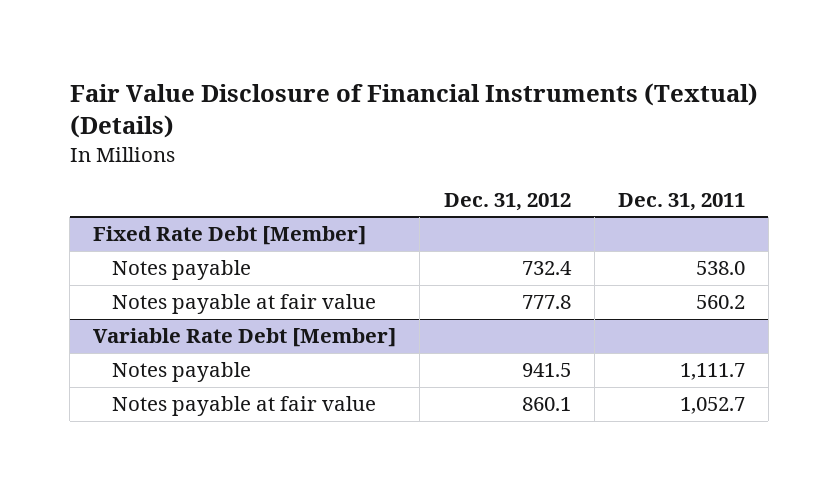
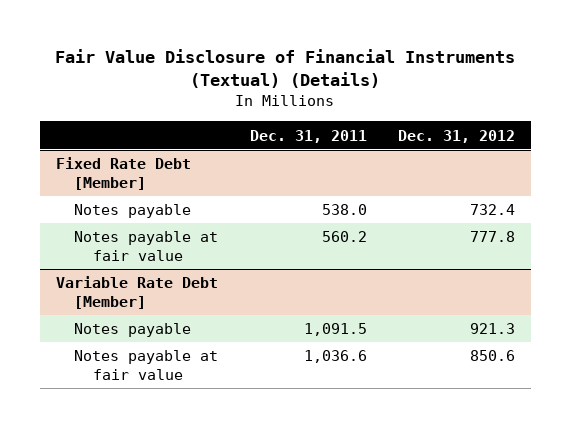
[521,363,571,378] 941.5 -> [469,323,515,335] 921.3
[679,363,745,381] 1,111.7 -> [303,323,367,337] 1,091.5
[521,397,571,412] 860.1 -> [469,350,515,362] 850.6
[679,397,745,415] 1,052.7 -> [303,350,367,364] 1,036.6

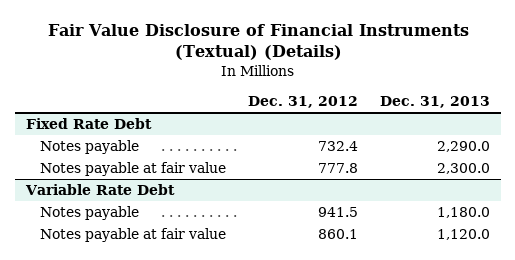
[249,129,367,143] Dec. 31, 2011 -> none
none -> [379,96,490,109] Dec. 31, 2013
[55,157,191,190] Fixed Rate Debt [Member] -> [25,118,152,130] Fixed Rate Debt
[55,276,218,309] Variable Rate Debt [Member] -> [24,184,175,196] Variable Rate Debt
[469,323,515,335] 921.3 -> [318,207,359,218] 941.5
[469,350,515,362] 850.6 -> [318,229,359,240] 860.1

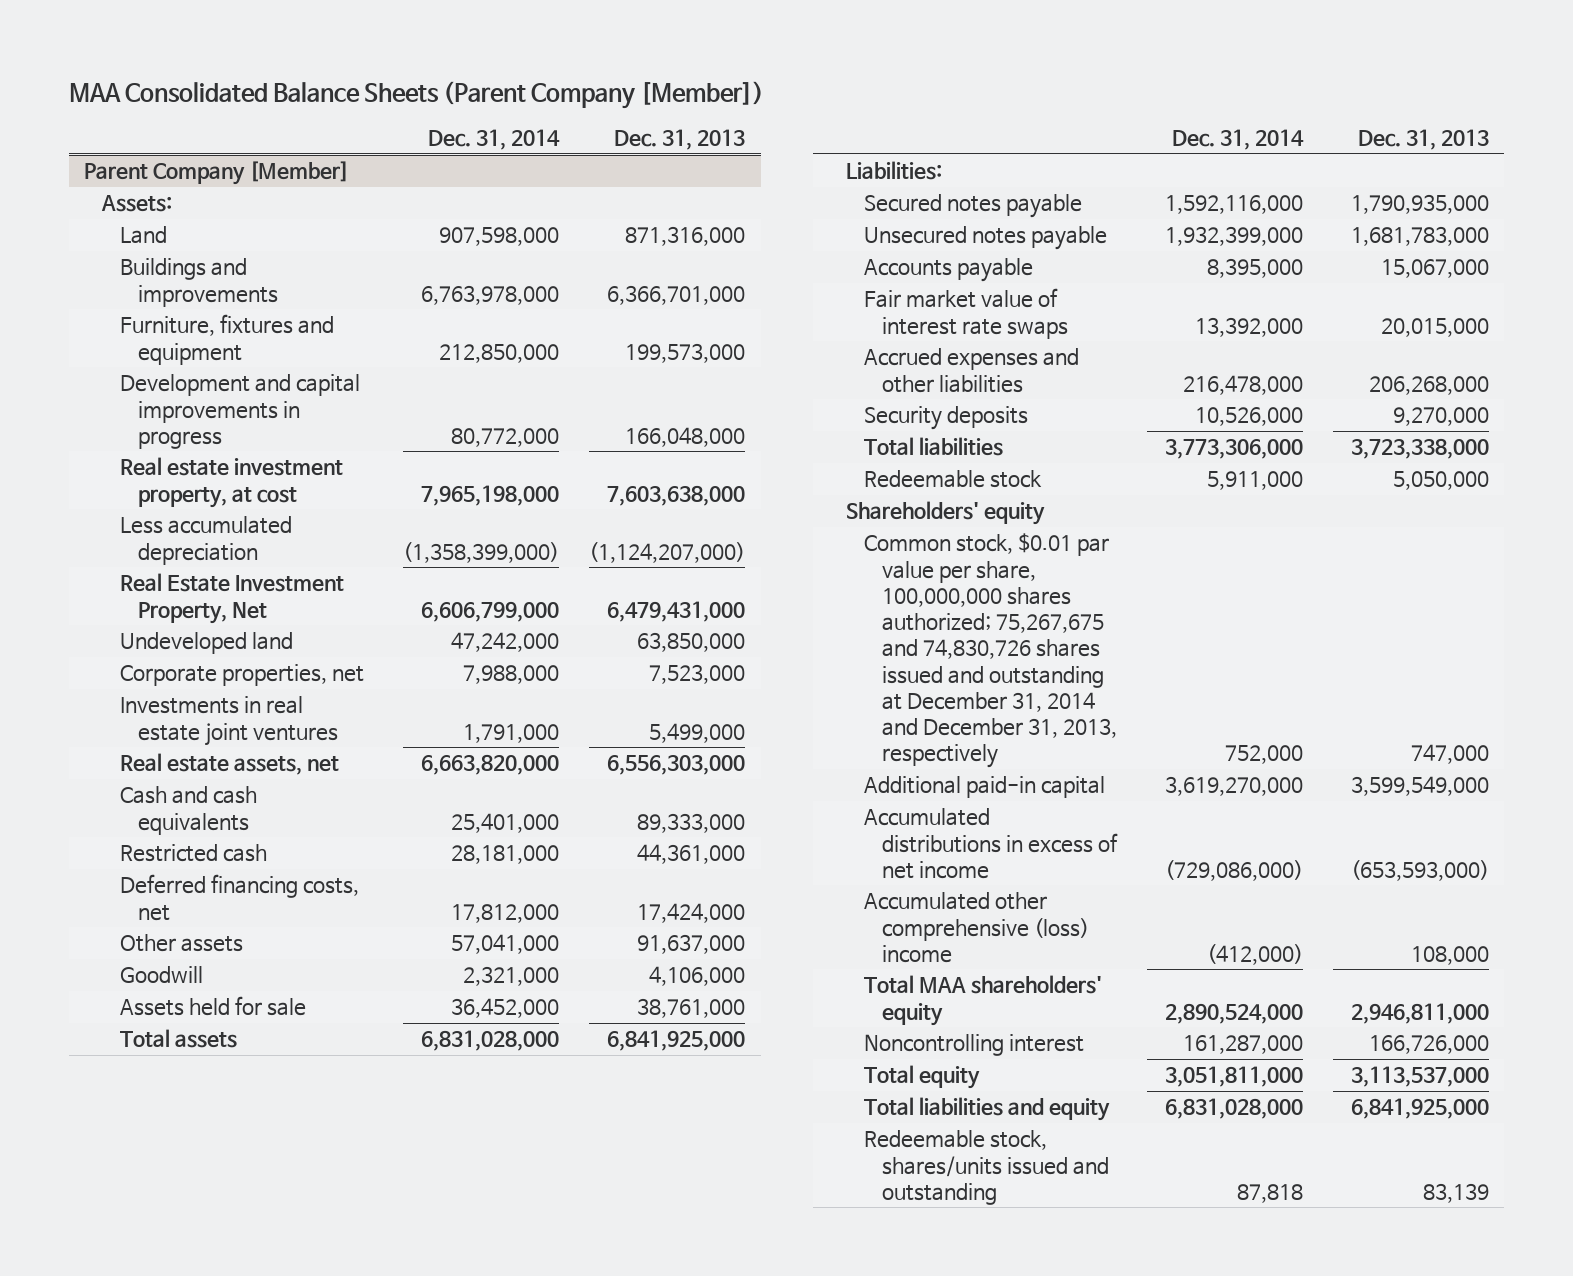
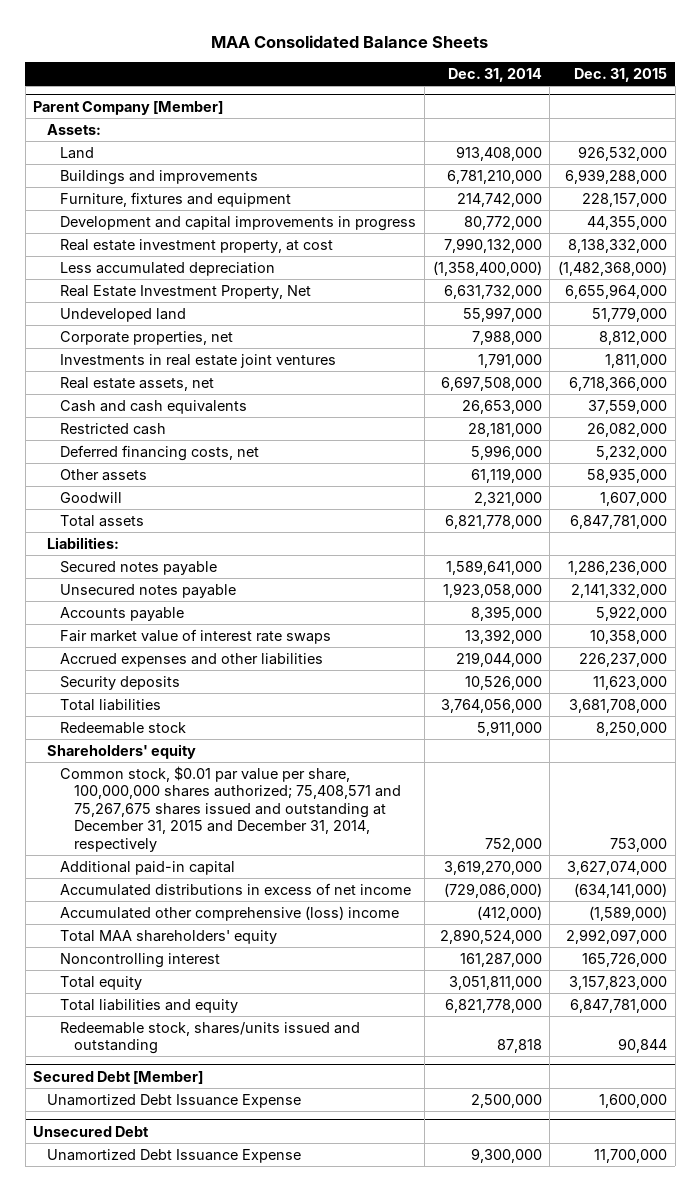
[68,81,764,110] MAA Consolidated Balance Sheets (Parent Company [Member]) -> [211,34,489,48] MAA Consolidated Balance Sheets
[614,129,746,151] Dec. 31, 2013 -> none
none -> [573,67,667,82] Dec. 31, 2015
[439,227,560,247] 907,598,000 -> [455,145,542,161] 913,408,000
[421,284,560,305] 6,763,978,000 -> [446,169,542,184] 6,781,210,000
[439,343,560,363] 212,850,000 -> [456,192,542,207] 214,742,000
[421,484,560,506] 7,965,198,000 -> [443,237,542,253] 7,990,132,000
[403,541,560,563] (1,358,399,000) -> [432,260,542,276] (1,358,400,000)
[421,600,560,622] 6,606,799,000 -> [443,284,542,299] 6,631,732,000
[451,632,560,653] 47,242,000 -> [462,306,542,322] 55,997,000
[421,754,560,776] 6,663,820,000 -> [440,375,542,391] 6,697,508,000
[451,812,560,833] 25,401,000 -> [461,399,542,414] 26,653,000
[451,903,560,923] 17,812,000 -> [470,444,542,460] 5,996,000
[451,934,560,955] 57,041,000 -> [470,467,542,483] 61,119,000
[120,996,307,1017] Assets held for sale -> none
[421,1030,560,1052] 6,831,028,000 -> [444,514,542,529] 6,821,778,000
[1165,195,1304,215] 1,592,116,000 -> [445,559,542,575] 1,589,641,000
[1165,226,1304,247] 1,932,399,000 -> [442,582,542,598] 1,923,058,000
[1183,374,1304,395] 216,478,000 -> [455,651,542,667] 219,044,000
[1165,439,1304,460] 3,773,306,000 -> [440,698,542,713] 3,764,056,000
[863,533,1118,769] Common stock, $0.01 par value per share, 100,000,000 shares authorized; 75,267,675 and 74,830,726 shares issued and outstanding at December 31, 2014 and December 31, 2013, respectively -> [60,765,402,852] Common stock, $0.01 par value per share, 100,000,000 shares authorized; 75,408,571 and 75,267,675 shares issued and outstanding at December 31, 2015 and December 31, 2014, respectively
[1165,1098,1304,1120] 6,831,028,000 -> [444,998,542,1013] 6,821,778,000
none -> [33,1070,204,1084] Secured Debt [Member]
none -> [46,1093,301,1108] Unamortized Debt Issuance Expense
none -> [33,1125,150,1137] Unsecured Debt
none -> [46,1148,301,1163] Unamortized Debt Issuance Expense

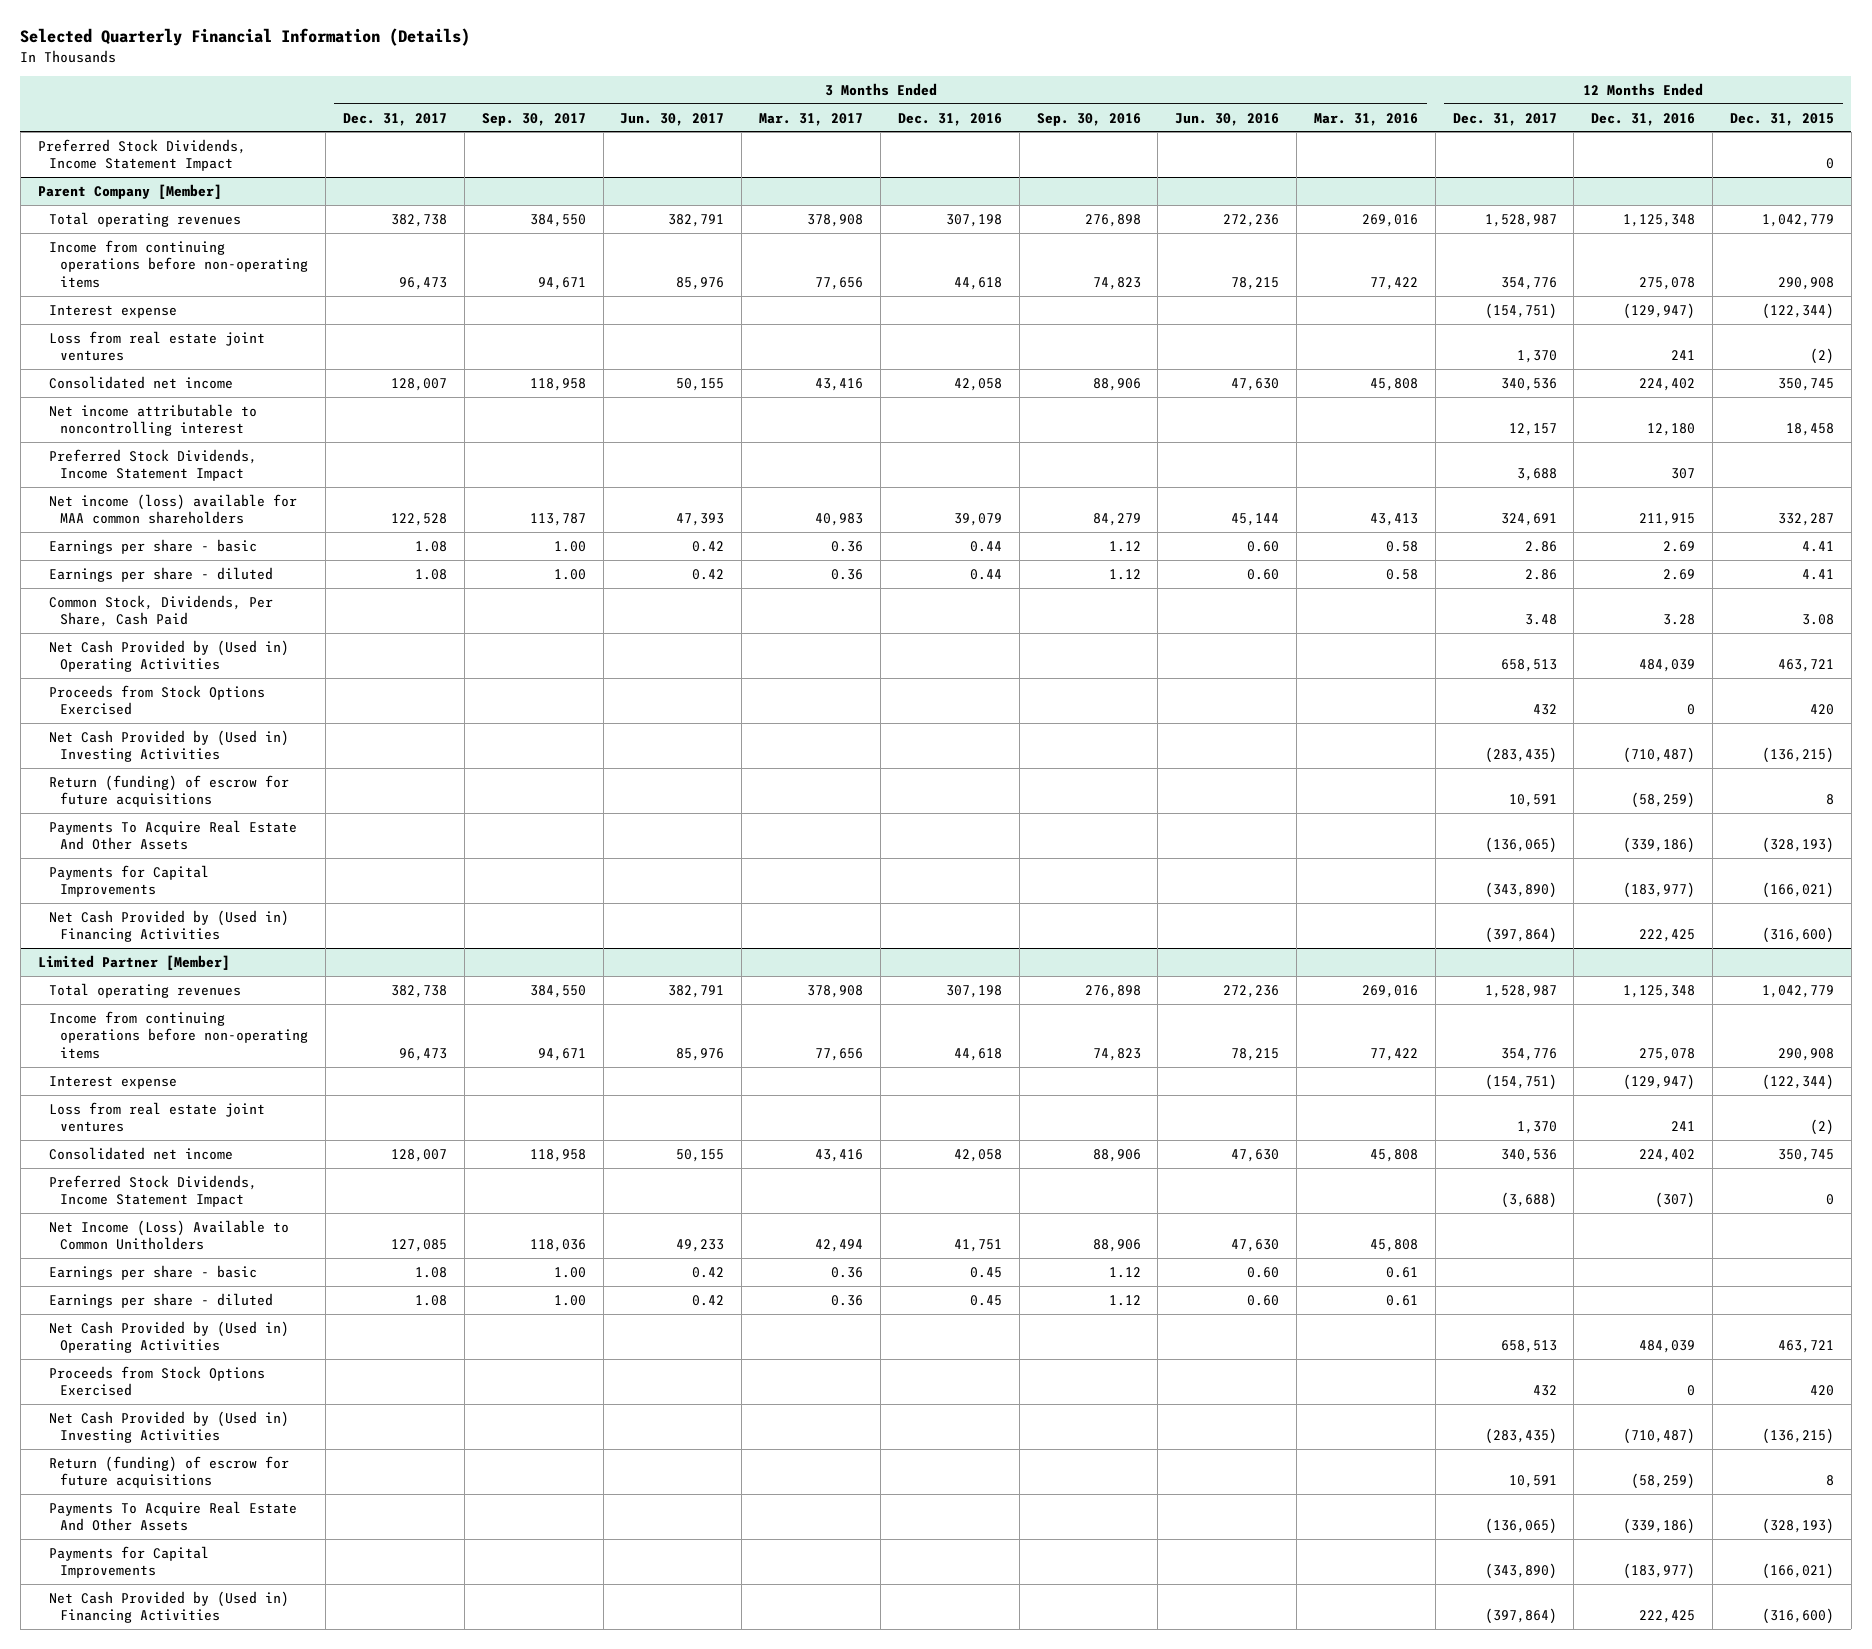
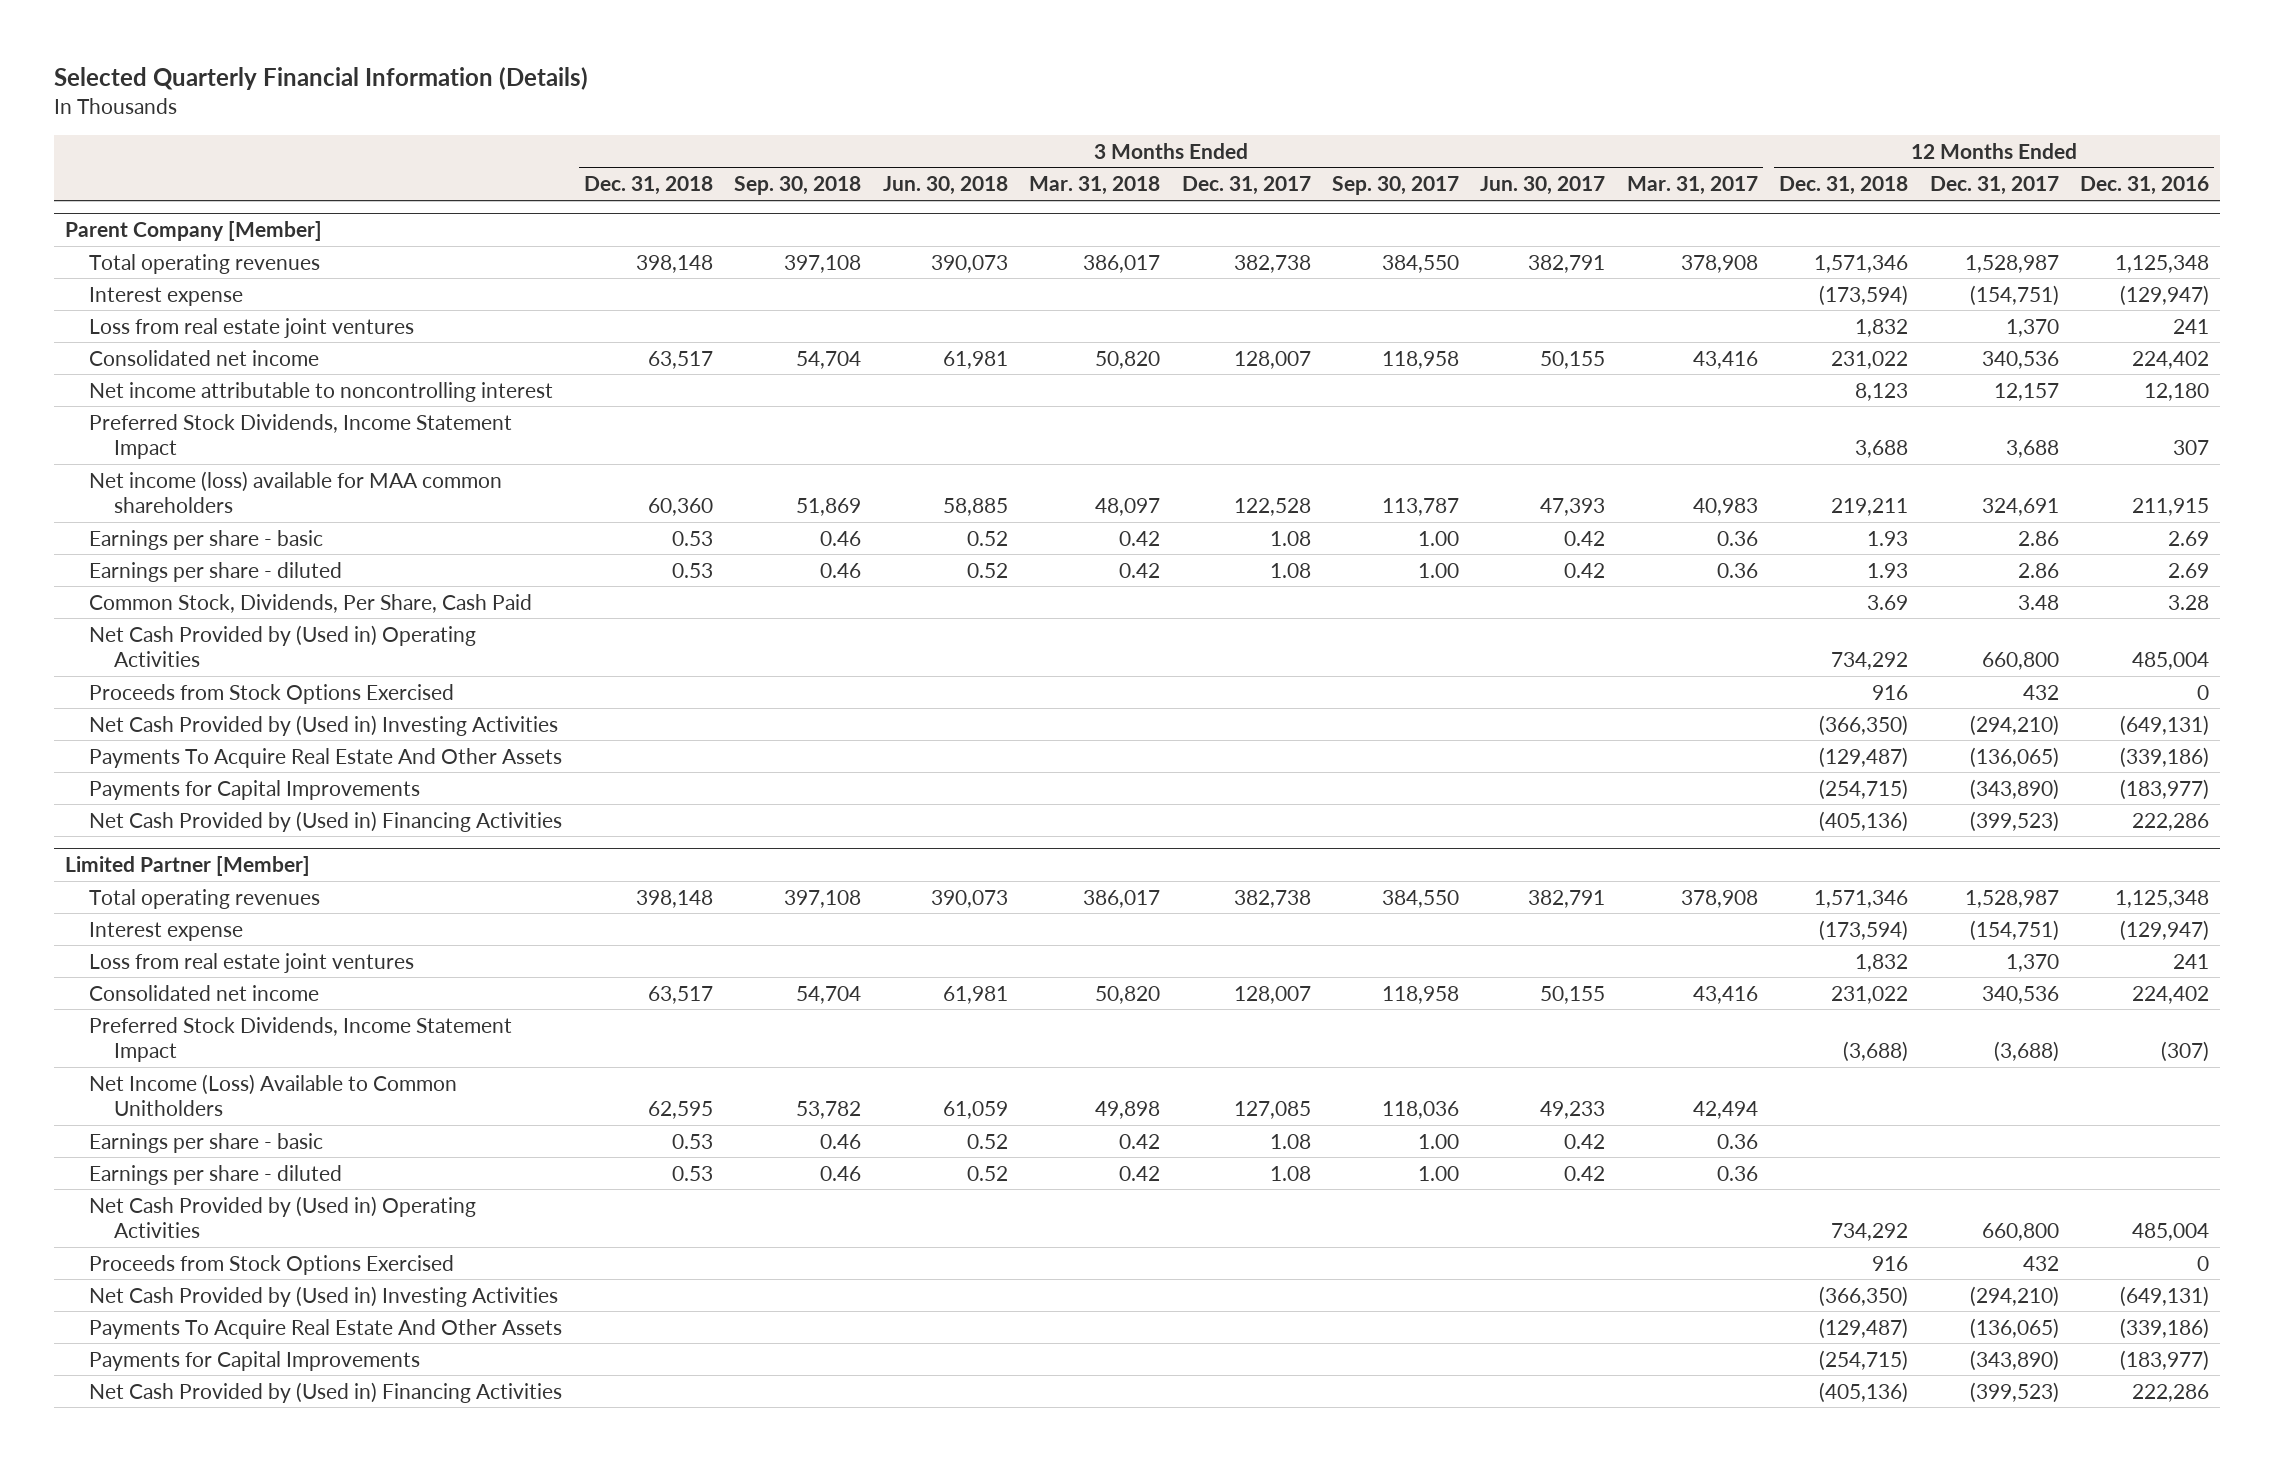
[897,112,1002,126] Dec. 31, 2016 -> none
[1036,112,1141,126] Sep. 30, 2016 -> none
[1175,112,1280,126] Jun. 30, 2016 -> none
[1313,112,1418,126] Mar. 31, 2016 -> none
[1729,112,1834,126] Dec. 31, 2015 -> none
none -> [583,176,713,196] Dec. 31, 2018
none -> [734,176,862,196] Sep. 30, 2018
none -> [882,176,1008,196] Jun. 30, 2018
none -> [1029,176,1161,196] Mar. 31, 2018
none -> [1779,176,1909,196] Dec. 31, 2018
[37,138,246,172] Preferred Stock Dividends, Income Statement Impact -> none
[49,239,309,288] Income from continuing operations before non-operating items -> none
[1500,659,1557,673] 658,513 -> [1981,651,2059,670] 660,800
[1639,659,1696,673] 484,039 -> [2131,651,2209,670] 485,004
[49,774,290,808] Return (funding) of escrow for future acquisitions -> none
[1484,747,1557,764] (283,435) -> [1969,714,2059,736] (294,210)
[1623,747,1696,764] (710,487) -> [2119,714,2209,736] (649,131)
[1484,927,1557,944] (397,864) -> [1969,810,2059,832] (399,523)
[1639,929,1696,943] 222,425 -> [2131,812,2209,831] 222,286
[49,1010,309,1059] Income from continuing operations before non-operating items -> none
[1500,1340,1557,1354] 658,513 -> [1981,1222,2059,1241] 660,800
[1639,1340,1696,1354] 484,039 -> [2131,1222,2209,1241] 485,004
[49,1455,290,1489] Return (funding) of escrow for future acquisitions -> none
[1484,1428,1557,1445] (283,435) -> [1969,1285,2059,1307] (294,210)
[1623,1428,1696,1445] (710,487) -> [2119,1285,2209,1307] (649,131)
[1484,1608,1557,1625] (397,864) -> [1969,1381,2059,1403] (399,523)
[1639,1610,1696,1624] 222,425 -> [2131,1383,2209,1402] 222,286

